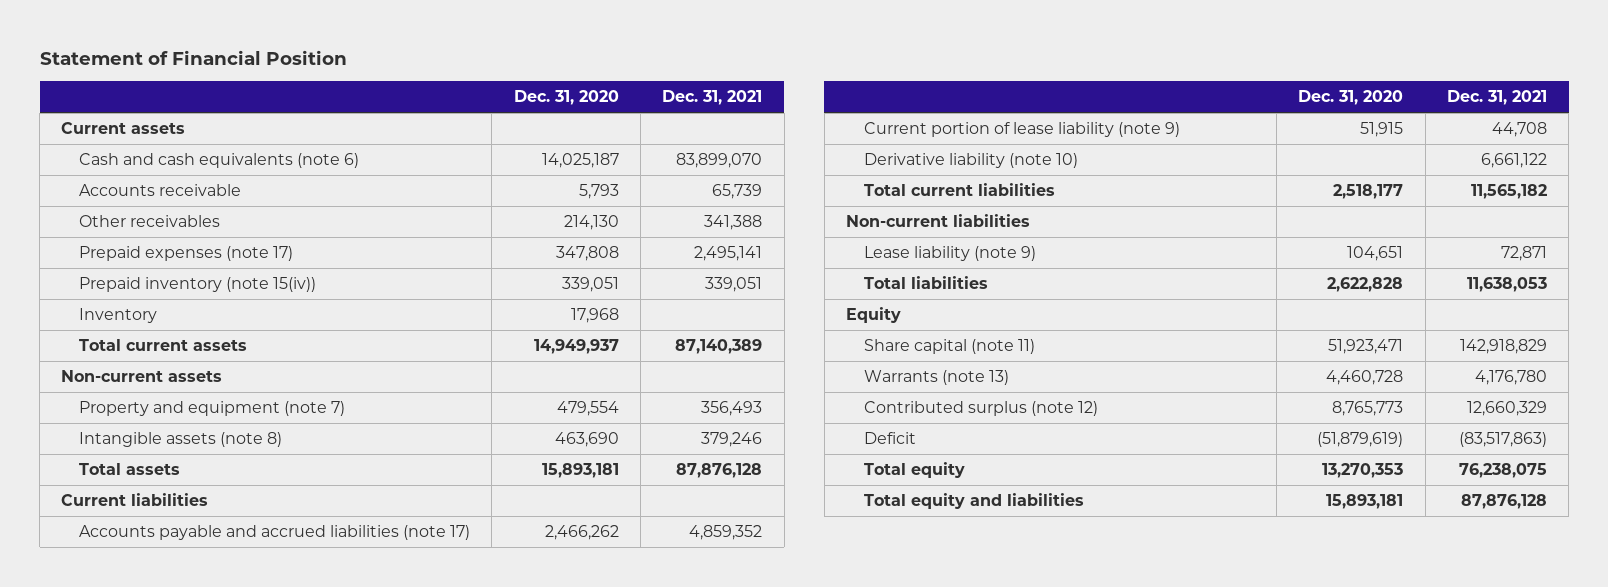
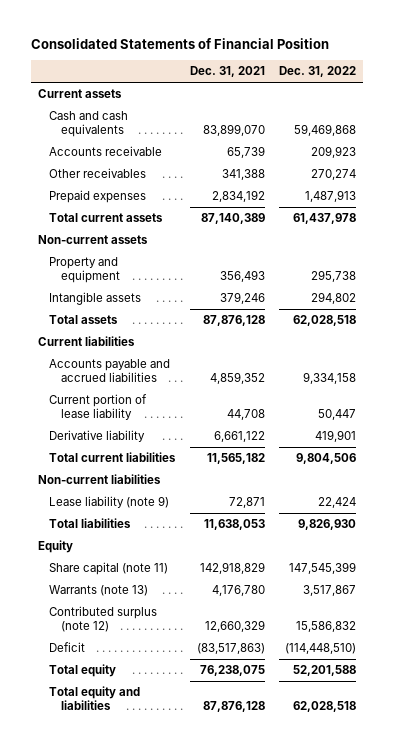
[39,49,347,65] Statement of Financial Position -> [31,37,330,49] Consolidated Statements of Financial Position
[513,90,619,106] Dec. 31, 2020 -> none
none -> [279,66,357,78] Dec. 31, 2022
[78,153,359,169] Cash and cash equivalents (note 6) -> [49,111,129,138] Cash and cash equivalents
[78,277,316,293] Prepaid inventory (note 15(iv)) -> none
[78,308,157,324] Inventory -> none
[78,246,293,262] Prepaid expenses (note 17) -> [49,190,147,204] Prepaid expenses
[694,246,763,262] 2,495,141 -> [211,190,265,203] 2,834,192
[78,401,345,417] Property and equipment (note 7) -> [49,257,120,284] Property and equipment
[78,432,282,448] Intangible assets (note 8) -> [49,292,142,306] Intangible assets
[78,525,470,541] Accounts payable and accrued liabilities (note 17) -> [49,359,171,383] Accounts payable and accrued liabilities
[863,122,1180,138] Current portion of lease liability (note 9) -> [49,394,148,421] Current portion of lease liability
[863,153,1078,169] Derivative liability (note 10) -> [49,430,146,443] Derivative liability

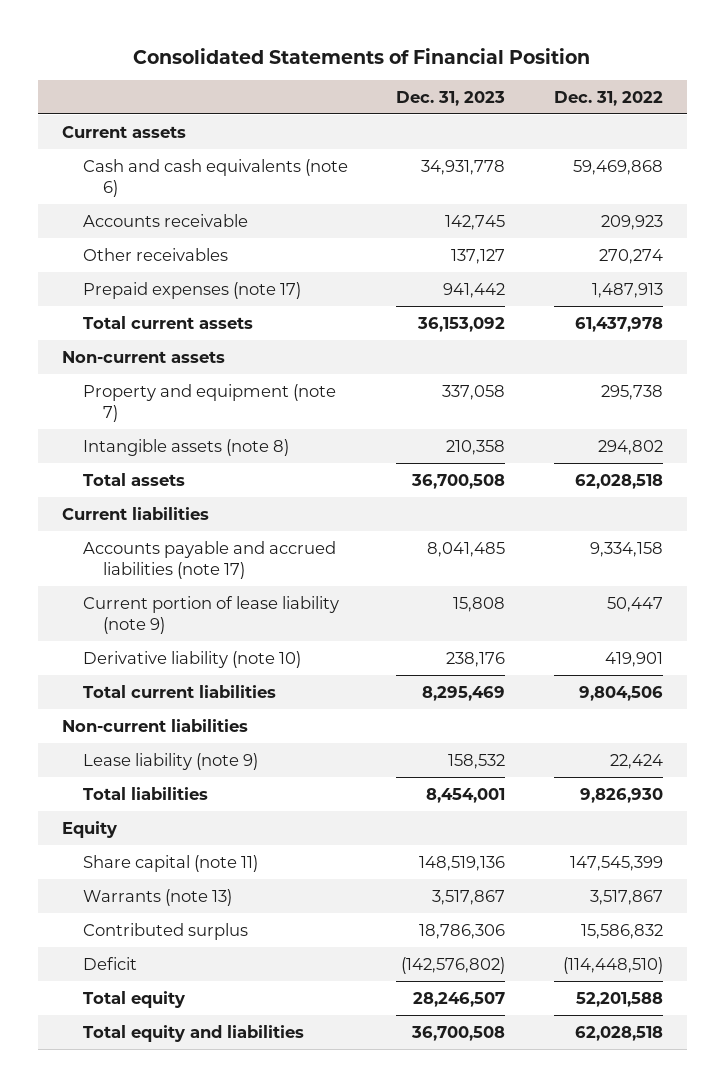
[189,66,265,78] Dec. 31, 2021 -> none
none -> [396,90,506,106] Dec. 31, 2023
[49,111,129,138] Cash and cash equivalents -> [82,158,348,197] Cash and cash equivalents (note 6)
[49,190,147,204] Prepaid expenses -> [82,281,301,299] Prepaid expenses (note 17)
[49,257,120,284] Property and equipment -> [82,383,336,422] Property and equipment (note 7)
[49,292,142,306] Intangible assets -> [82,438,289,456] Intangible assets (note 8)
[49,359,171,383] Accounts payable and accrued liabilities -> [82,540,336,579] Accounts payable and accrued liabilities (note 17)
[49,394,148,421] Current portion of lease liability -> [82,595,339,634] Current portion of lease liability (note 9)
[49,430,146,443] Derivative liability -> [82,650,301,668] Derivative liability (note 10)
[49,606,158,633] Contributed surplus (note 12) -> [82,922,248,940] Contributed surplus

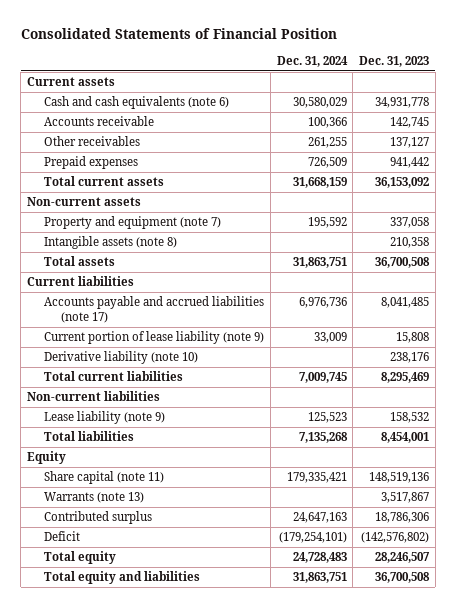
[553,90,663,106] Dec. 31, 2022 -> none
none -> [276,55,348,67] Dec. 31, 2024
[82,281,301,299] Prepaid expenses (note 17) -> [44,156,139,170] Prepaid expenses

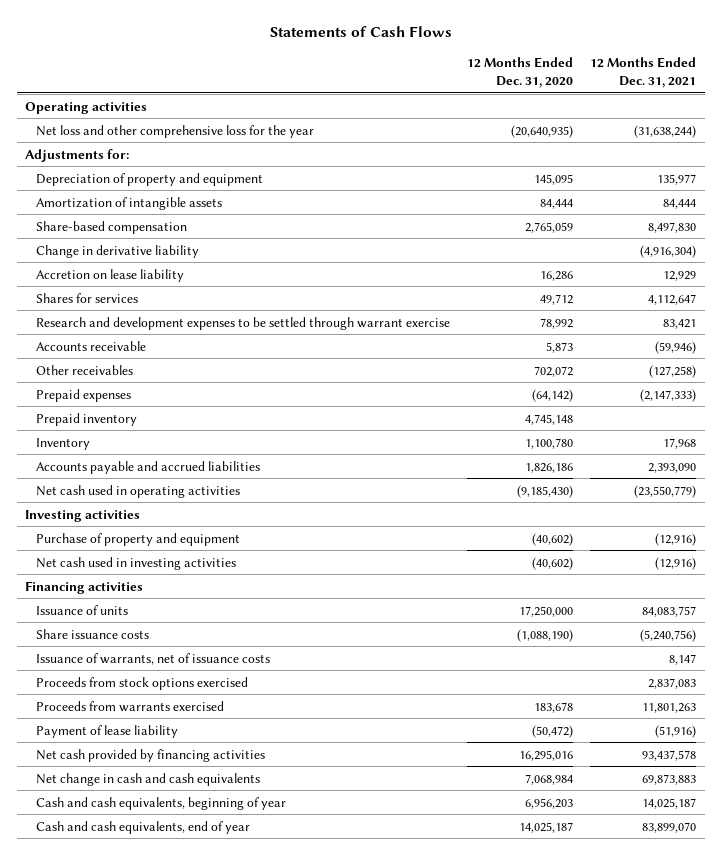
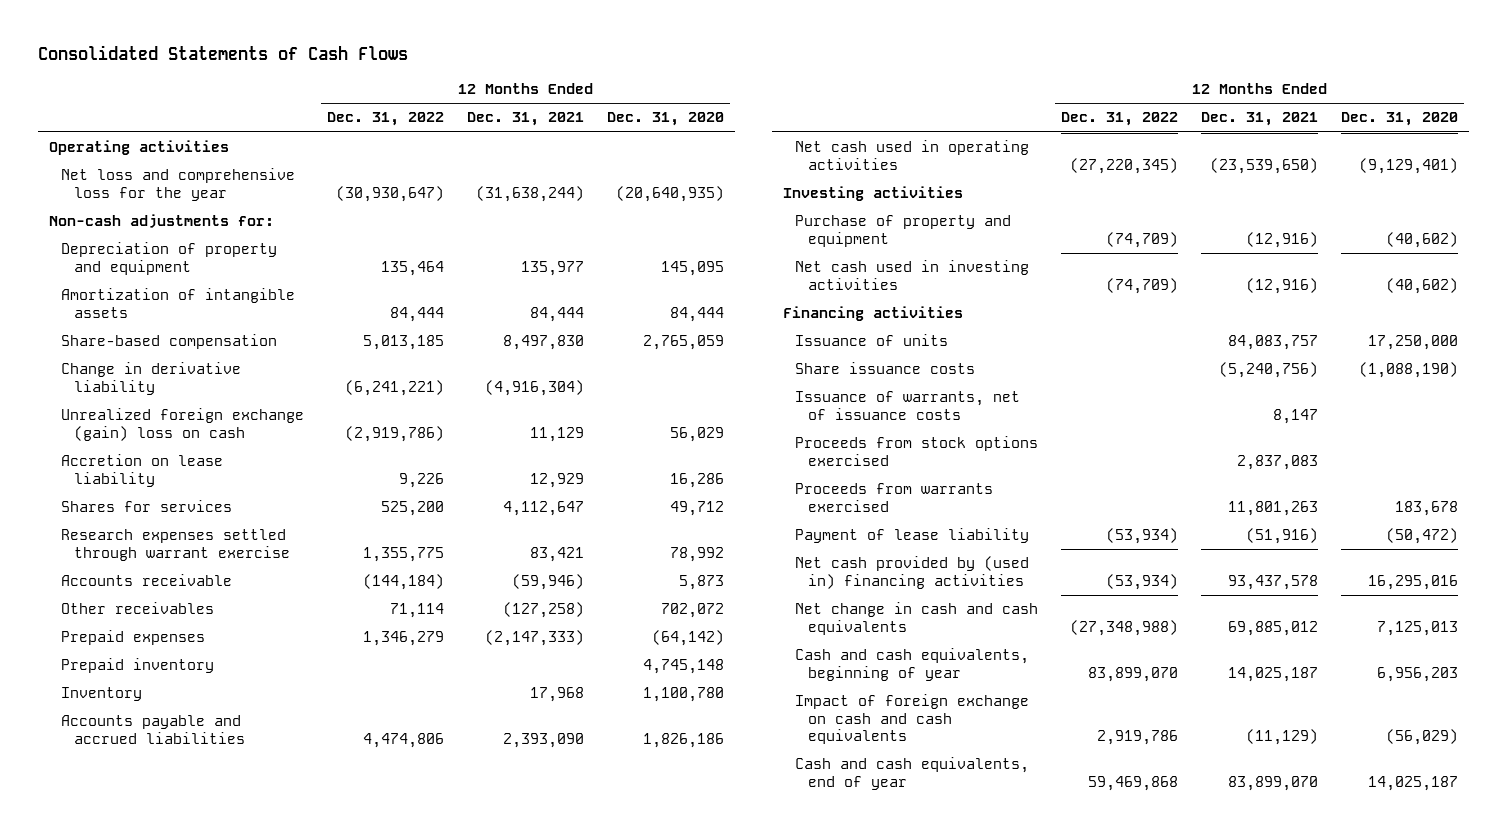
[269,26,452,38] Statements of Cash Flows -> [37,45,408,61] Consolidated Statements of Cash Flows
none -> [327,112,445,127] Dec. 31, 2022
[35,124,314,138] Net loss and other comprehensive loss for the year -> [61,168,296,201] Net loss and comprehensive loss for the year
[25,148,130,162] Adjustments for: -> [49,214,275,229] Non-cash adjustments for:
none -> [61,408,305,441] Unrealized foreign exchange (gain) loss on cash
[35,316,450,330] Research and development expenses to be settled through warrant exercise -> [61,529,290,561] Research expenses settled through warrant exercise
[517,484,574,498] (9,185,430) -> [1358,157,1458,174] (9,129,401)
[634,484,697,498] (23,550,779) -> [1210,157,1319,174] (23,539,650)
[35,748,265,762] Net cash provided by financing activities -> [795,556,1030,589] Net cash provided by (used in) financing activities
[525,773,574,785] 7,068,984 -> [1376,620,1458,636] 7,125,013
[642,773,697,785] 69,873,883 -> [1228,620,1319,636] 69,885,012
none -> [795,694,1030,745] Impact of foreign exchange on cash and cash equivalents

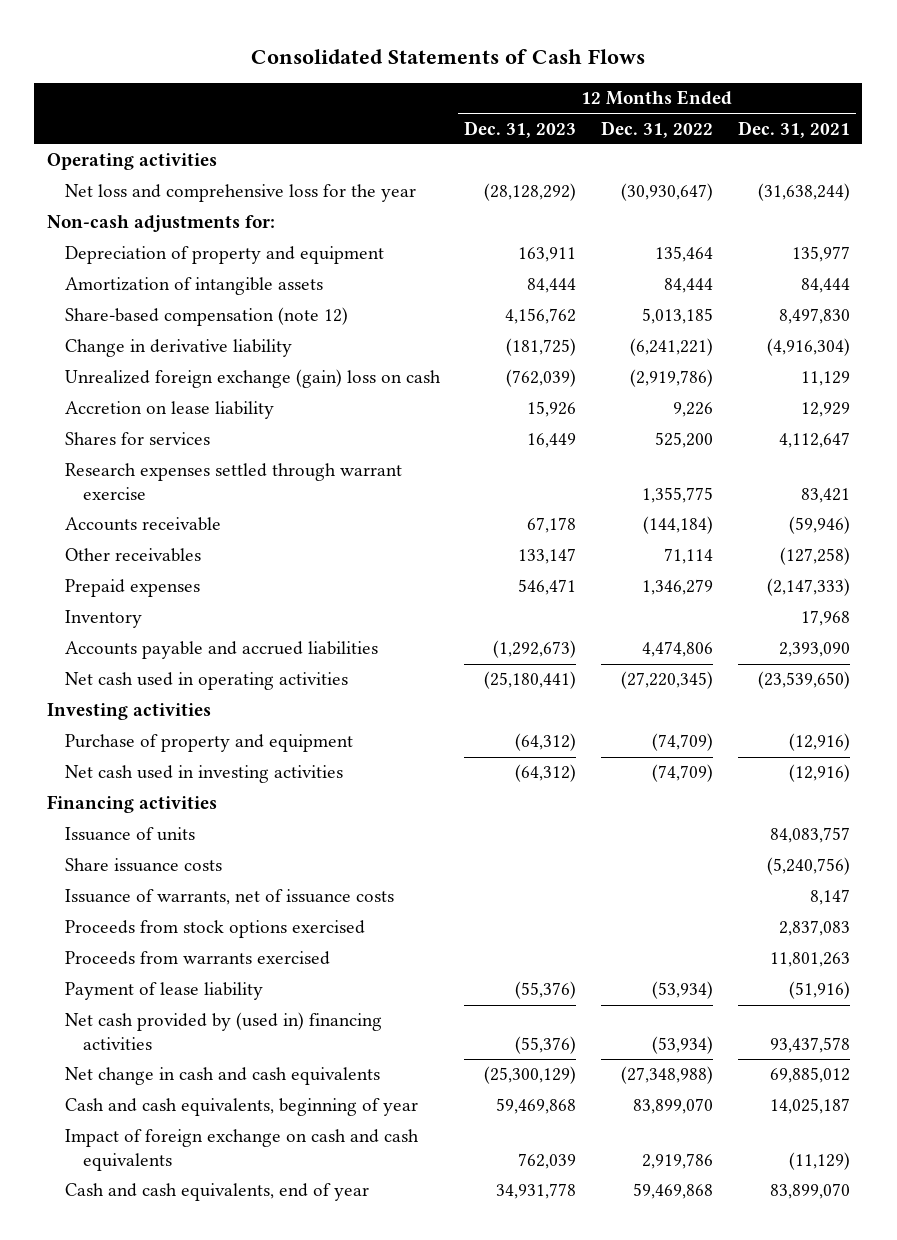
[606,112,724,127] Dec. 31, 2020 -> none
none -> [464,120,577,138] Dec. 31, 2023
[61,334,278,350] Share-based compensation -> [64,307,348,327] Share-based compensation (note 12)
[61,658,215,674] Prepaid inventory -> none

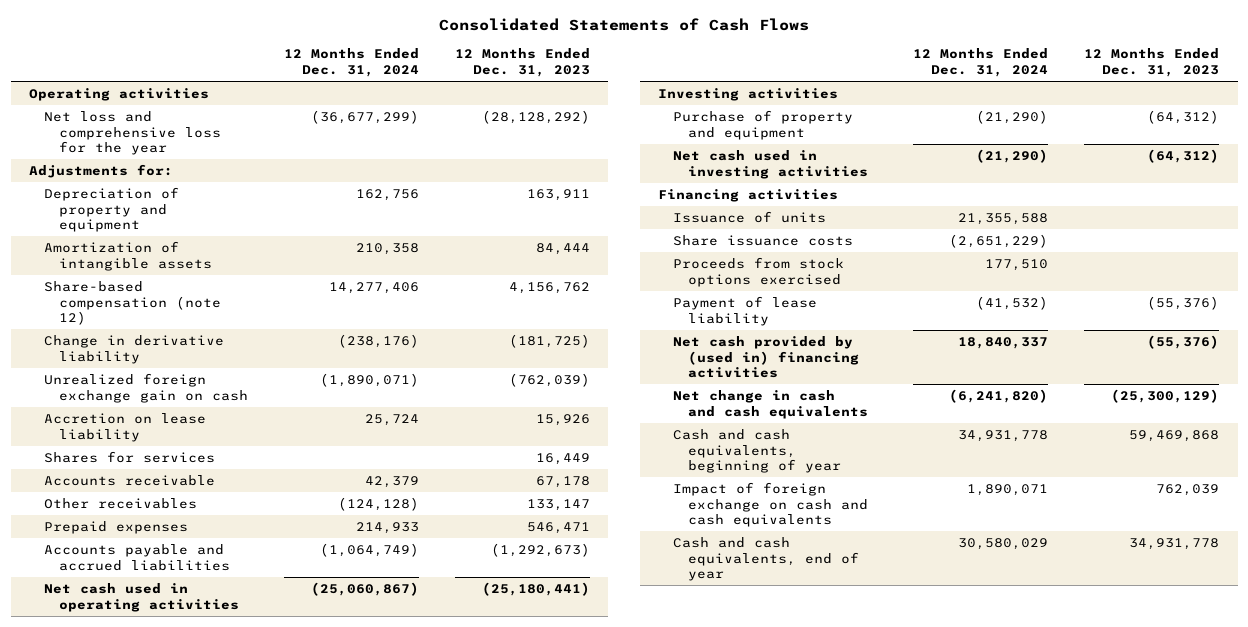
[601,120,714,138] Dec. 31, 2022 -> none
[738,120,851,138] Dec. 31, 2021 -> none
none -> [284,48,420,78] 12 Months Ended Dec. 31, 2024
[46,215,275,233] Non-cash adjustments for: -> [28,163,173,178] Adjustments for:
[64,369,441,389] Unrealized foreign exchange (gain) loss on cash -> [43,372,249,403] Unrealized foreign exchange gain on cash
[64,463,402,500] Research expenses settled through warrant exercise -> none
[64,610,142,629] Inventory -> none
[64,889,394,906] Issuance of warrants, net of issuance costs -> none
[64,951,330,966] Proceeds from warrants exercised -> none

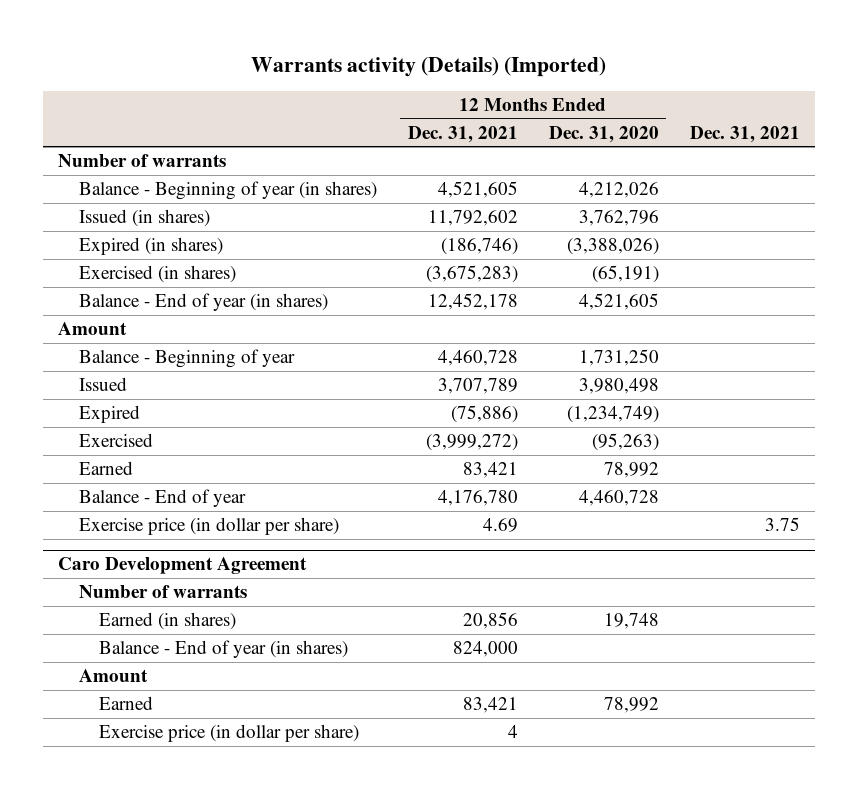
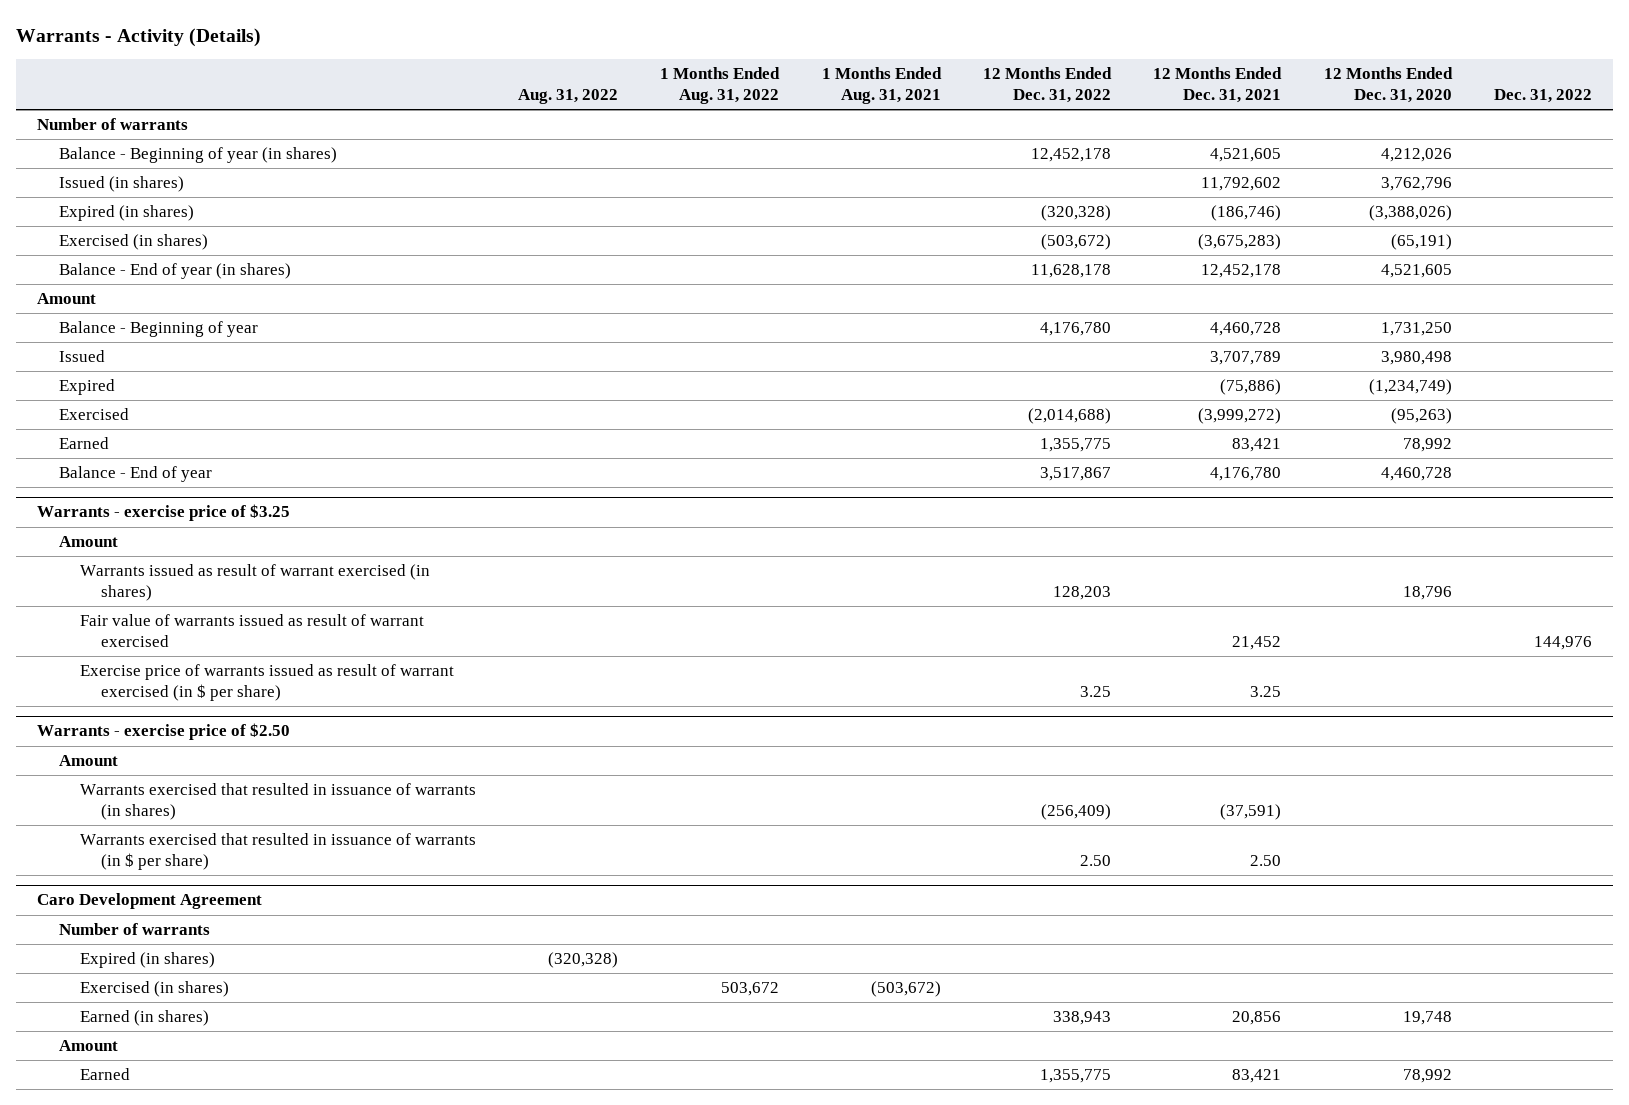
[250,57,606,78] Warrants activity (Details) (Imported) -> [16,28,262,48] Warrants - Activity (Details)
[689,125,800,143] Dec. 31, 2021 -> none
none -> [518,89,619,105] Aug. 31, 2022
none -> [660,67,781,105] 1 Months Ended Aug. 31, 2022
none -> [821,67,942,105] 1 Months Ended Aug. 31, 2021
none -> [983,67,1113,104] 12 Months Ended Dec. 31, 2022
none -> [1494,89,1593,104] Dec. 31, 2022
[78,517,339,536] Exercise price (in dollar per share) -> none
none -> [37,504,291,522] Warrants - exercise price of $3.25
none -> [58,536,118,548] Amount
none -> [79,564,430,601] Warrants issued as result of warrant exercised (in shares)
none -> [79,614,424,647] Fair value of warrants issued as result of warrant exercised
none -> [79,664,454,701] Exercise price of warrants issued as result of warrant exercised (in $ per share)
none -> [37,723,291,741] Warrants - exercise price of $2.50
none -> [58,755,118,767] Amount
none -> [79,783,476,820] Warrants exercised that resulted in issuance of warrants (in shares)
none -> [79,833,476,870] Warrants exercised that resulted in issuance of warrants (in $ per share)
none -> [79,952,215,969] Expired (in shares)
none -> [79,981,229,998] Exercised (in shares)
[99,640,349,659] Balance - End of year (in shares) -> none
[99,724,360,743] Exercise price (in dollar per share) -> none

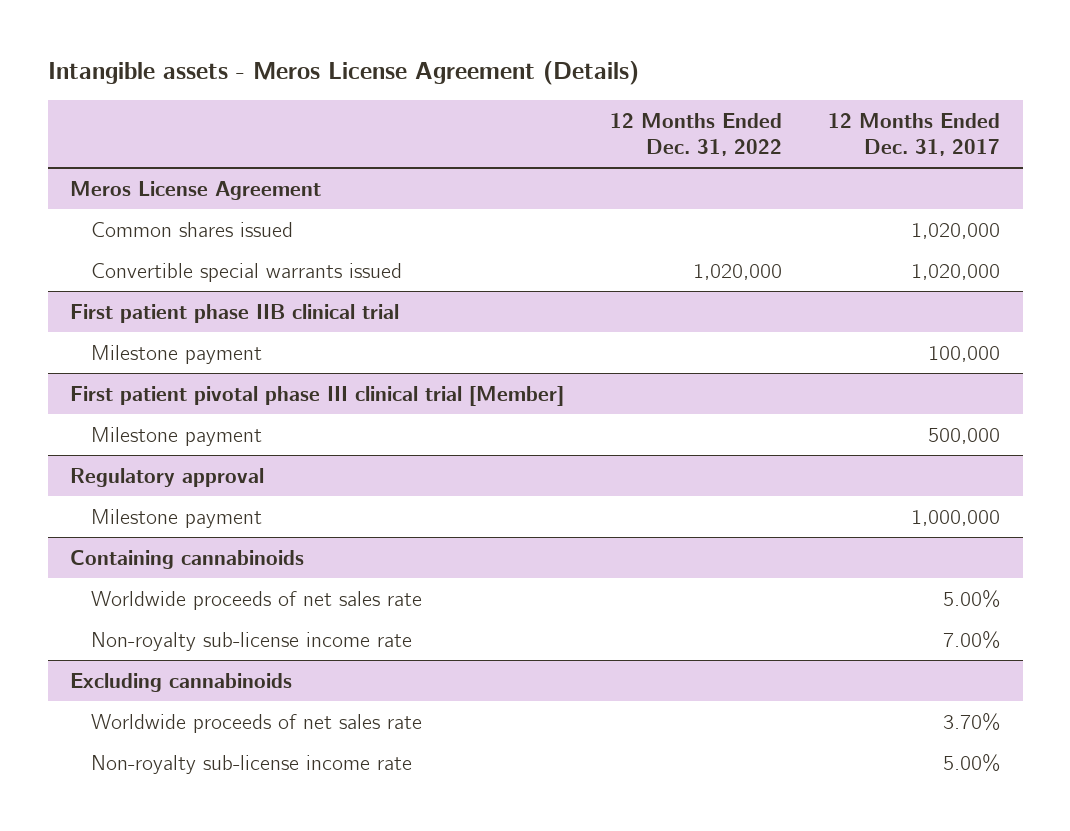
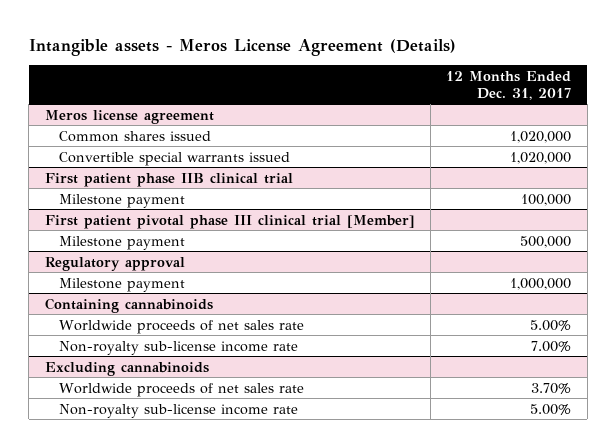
[610,112,783,156] 12 Months Ended Dec. 31, 2022 -> none
[70,180,322,200] Meros License Agreement -> [44,109,214,124] Meros license agreement

